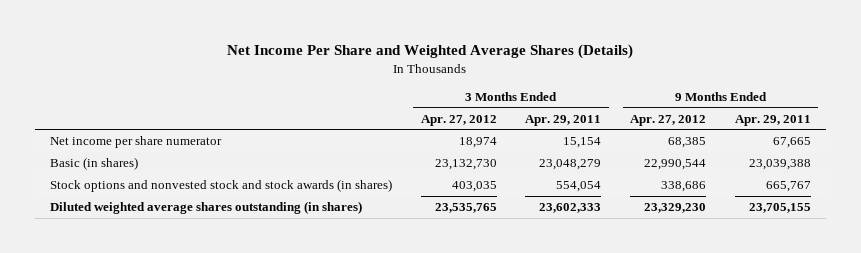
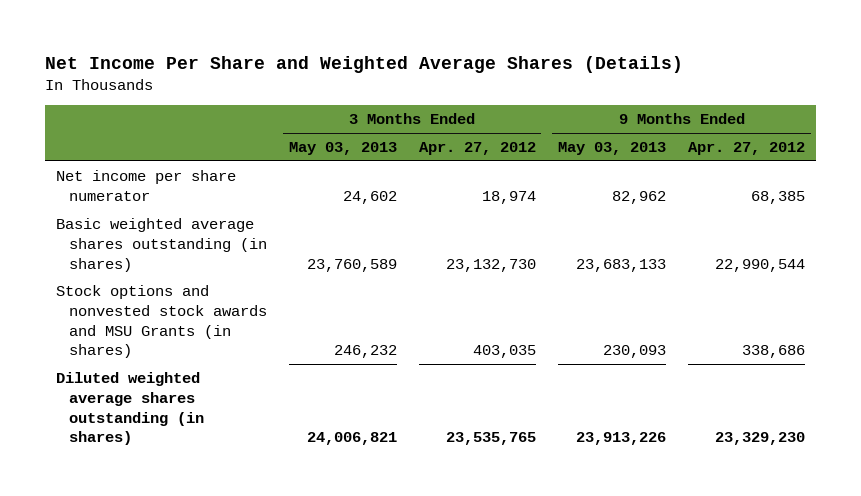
[525,114,602,126] Apr. 29, 2011 -> none
[735,114,812,126] Apr. 29, 2011 -> none
none -> [288,142,397,156] May 03, 2013
none -> [557,142,666,156] May 03, 2013
[49,157,138,171] Basic (in shares) -> [55,218,267,272] Basic weighted average shares outstanding (in shares)
[49,179,392,193] Stock options and nonvested stock and stock awards (in shares) -> [55,285,267,359] Stock options and nonvested stock awards and MSU Grants (in shares)

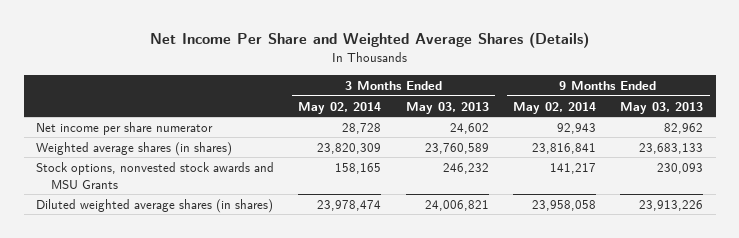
[418,142,536,156] Apr. 27, 2012 -> none
[688,142,806,156] Apr. 27, 2012 -> none
none -> [298,101,382,114] May 02, 2014
none -> [513,101,597,114] May 02, 2014
[55,218,267,272] Basic weighted average shares outstanding (in shares) -> [35,141,232,156] Weighted average shares (in shares)
[55,285,267,359] Stock options and nonvested stock awards and MSU Grants (in shares) -> [35,161,274,189] Stock options, nonvested stock awards and MSU Grants
[55,372,204,446] Diluted weighted average shares outstanding (in shares) -> [35,198,273,213] Diluted weighted average shares (in shares)

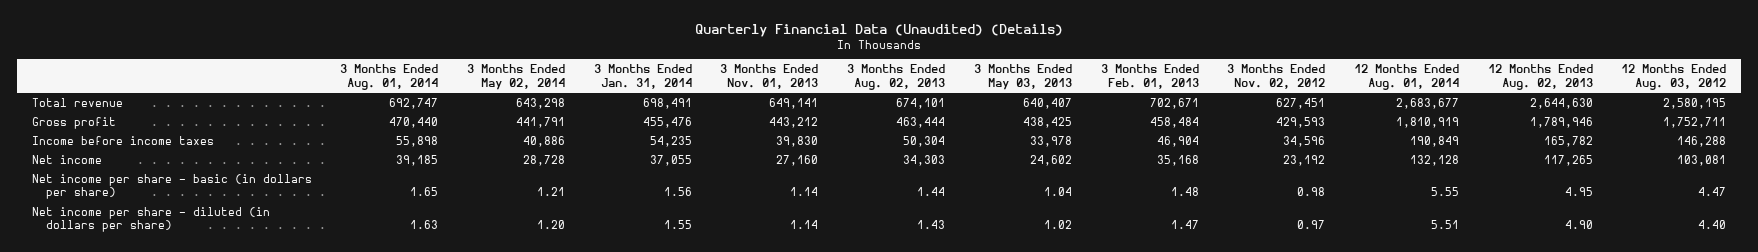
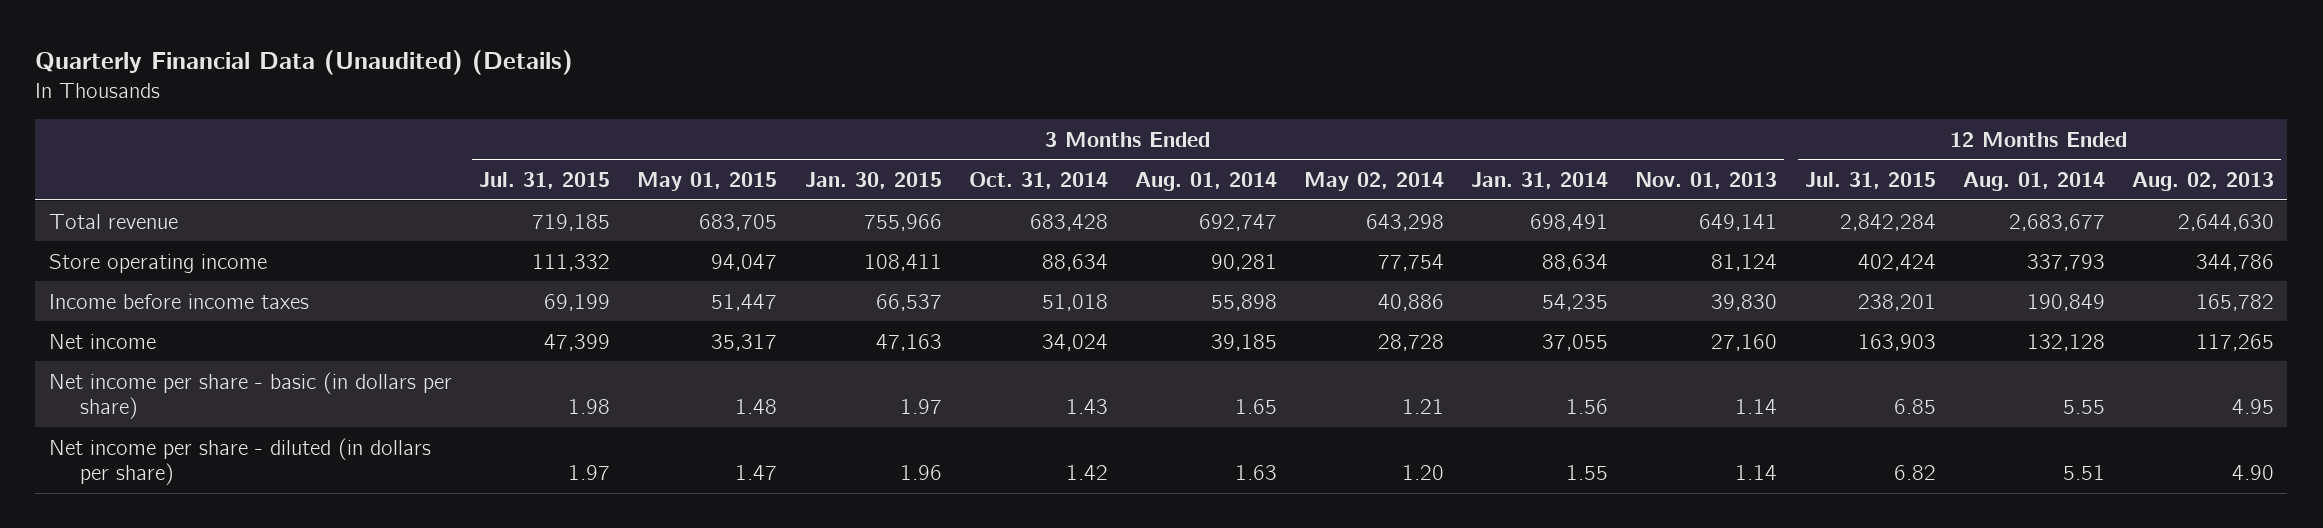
[847,64,946,90] 3 Months Ended Aug. 02, 2013 -> none
[973,64,1072,90] 3 Months Ended May 03, 2013 -> none
[1100,64,1199,89] 3 Months Ended Feb. 01, 2013 -> none
[1227,64,1326,89] 3 Months Ended Nov. 02, 2012 -> none
[1621,64,1727,90] 12 Months Ended Aug. 03, 2012 -> none
none -> [479,172,611,190] Jul. 31, 2015
none -> [637,172,778,192] May 01, 2015
none -> [804,172,942,190] Jan. 30, 2015
none -> [968,172,1108,190] Oct. 31, 2014
none -> [1804,172,1936,190] Jul. 31, 2015
[31,116,116,129] Gross profit -> none
none -> [49,253,268,273] Store operating income

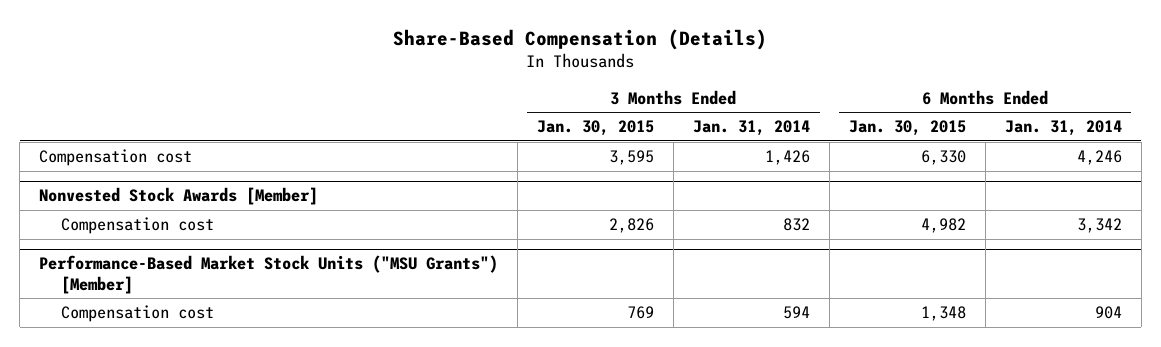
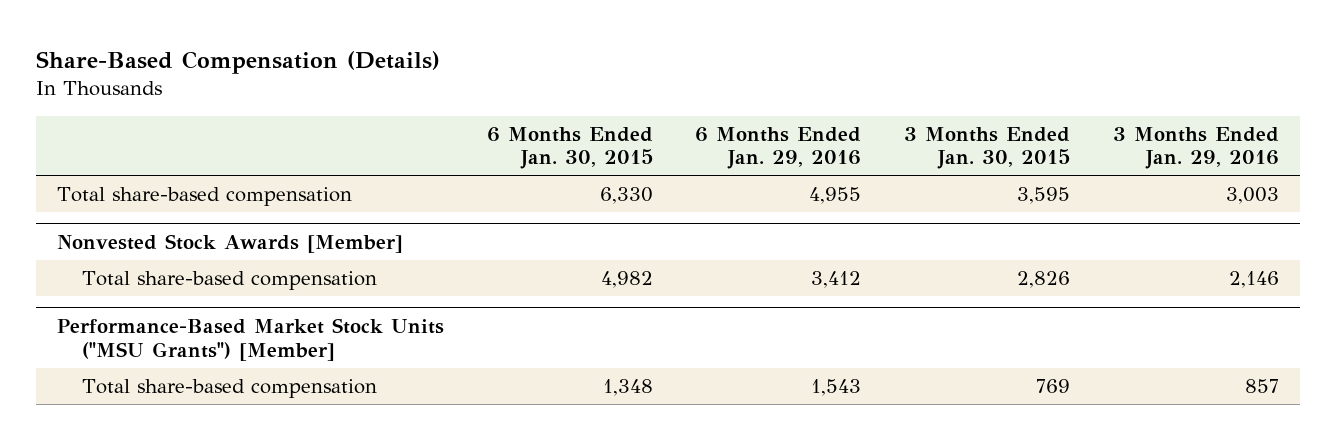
[692,120,810,137] Jan. 31, 2014 -> none
[1004,120,1122,137] Jan. 31, 2014 -> none
none -> [695,126,862,170] 6 Months Ended Jan. 29, 2016
none -> [1112,126,1279,170] 3 Months Ended Jan. 29, 2016
[39,149,193,167] Compensation cost -> [57,186,353,206] Total share-based compensation
[60,217,214,235] Compensation cost -> [82,270,378,290] Total share-based compensation
[60,305,214,323] Compensation cost -> [82,378,378,398] Total share-based compensation

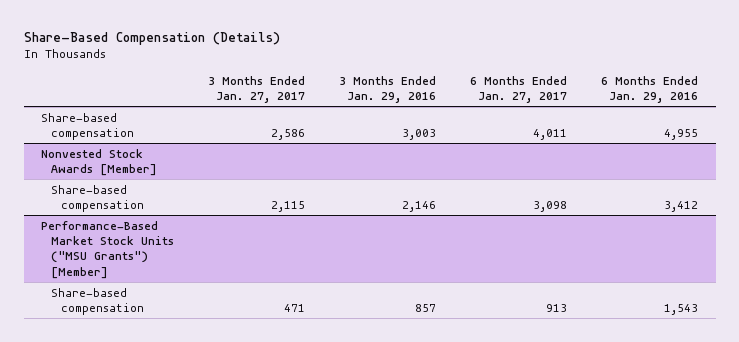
[486,126,653,170] 6 Months Ended Jan. 30, 2015 -> none
[904,126,1071,170] 3 Months Ended Jan. 30, 2015 -> none
none -> [207,75,305,104] 3 Months Ended Jan. 27, 2017
none -> [470,75,568,104] 6 Months Ended Jan. 27, 2017
[57,186,353,206] Total share-based compensation -> [40,112,134,140] Share-based compensation
[82,270,378,290] Total share-based compensation -> [50,184,144,212] Share-based compensation
[82,378,378,398] Total share-based compensation -> [50,287,144,315] Share-based compensation

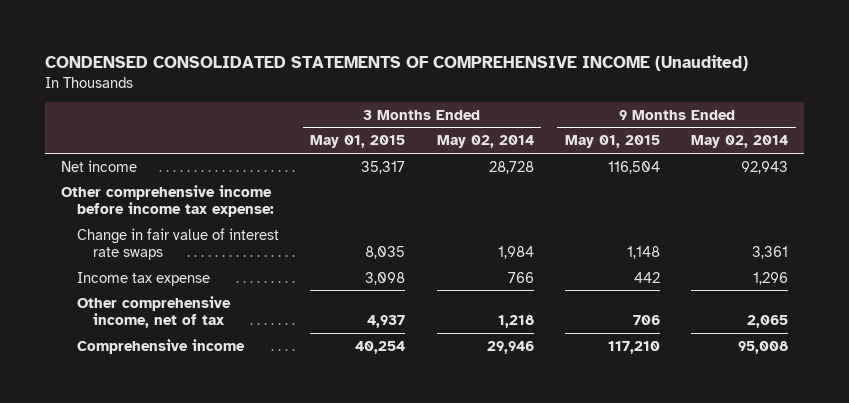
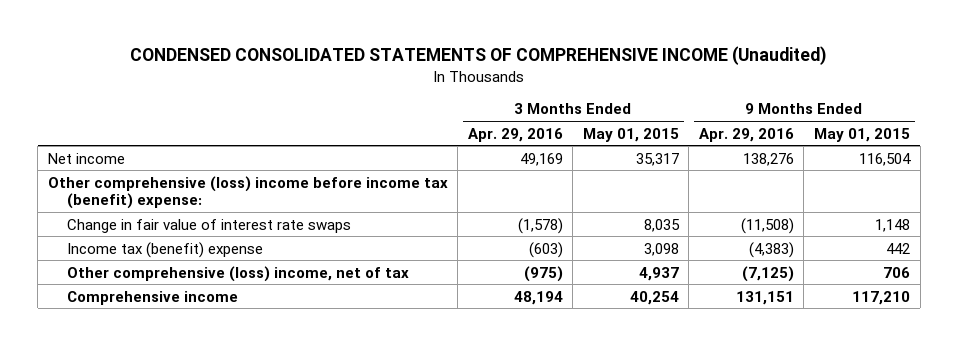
[436,135,534,149] May 02, 2014 -> none
[691,135,789,149] May 02, 2014 -> none
none -> [467,127,563,142] Apr. 29, 2016
none -> [698,127,794,142] Apr. 29, 2016
[60,184,275,218] Other comprehensive income before income tax expense: -> [47,175,448,210] Other comprehensive (loss) income before income tax (benefit) expense:
[77,271,211,286] Income tax expense -> [66,241,263,258] Income tax (benefit) expense
[77,295,232,329] Other comprehensive income, net of tax -> [66,265,409,282] Other comprehensive (loss) income, net of tax

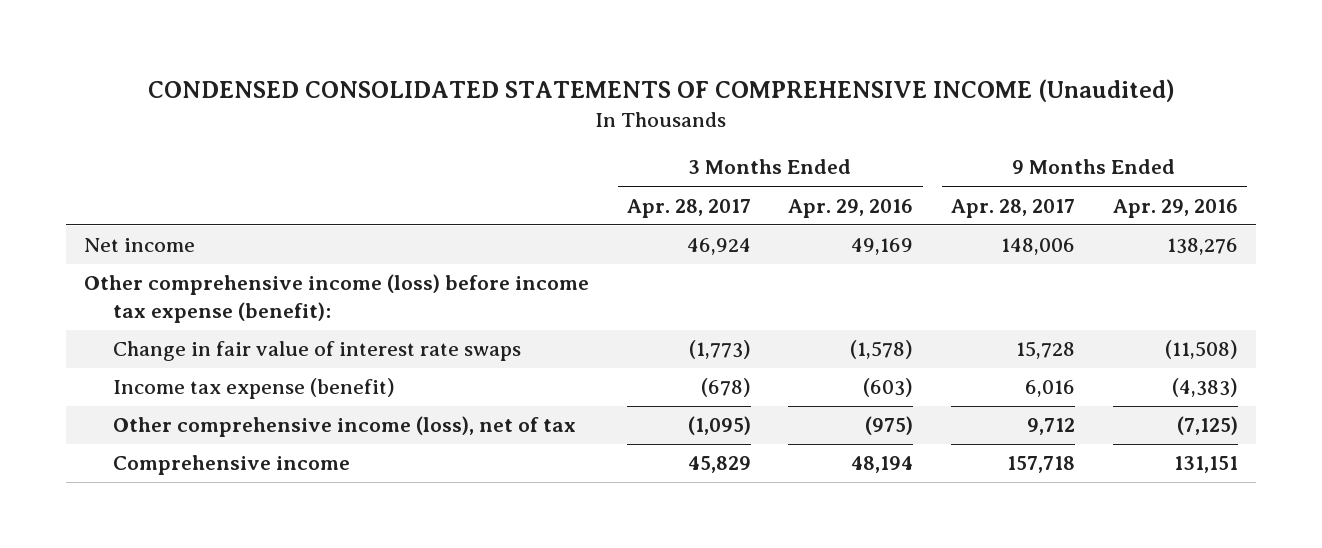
[582,127,679,142] May 01, 2015 -> none
[814,127,911,142] May 01, 2015 -> none
none -> [626,198,751,218] Apr. 28, 2017
none -> [951,198,1076,218] Apr. 28, 2017
[47,175,448,210] Other comprehensive (loss) income before income tax (benefit) expense: -> [84,274,590,323] Other comprehensive income (loss) before income tax expense (benefit):
[66,241,263,258] Income tax (benefit) expense -> [112,378,395,400] Income tax expense (benefit)
[66,265,409,282] Other comprehensive (loss) income, net of tax -> [112,416,576,438] Other comprehensive income (loss), net of tax

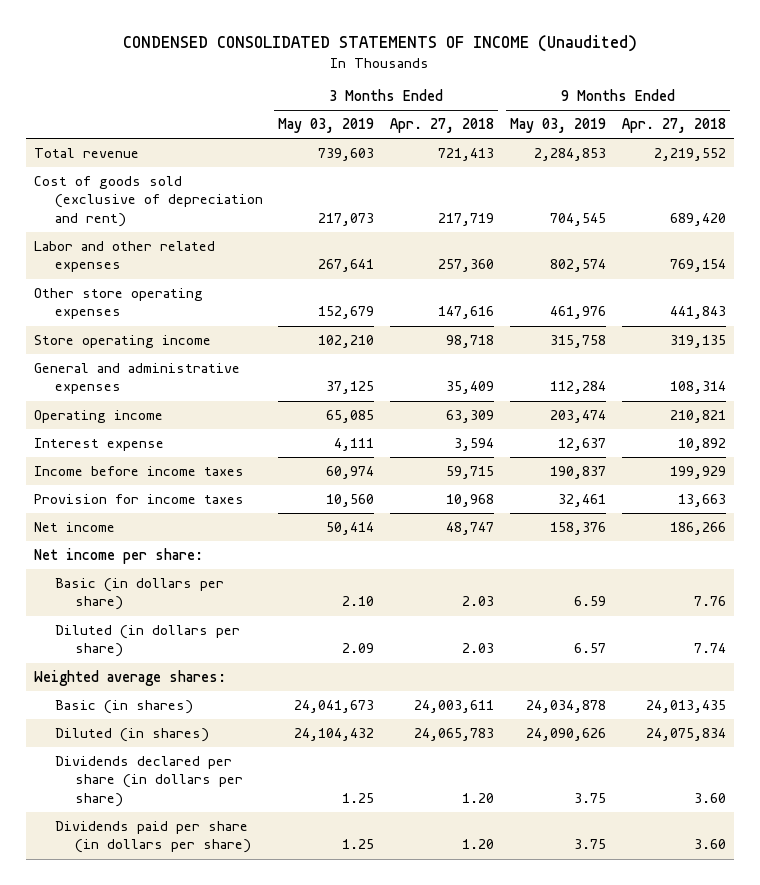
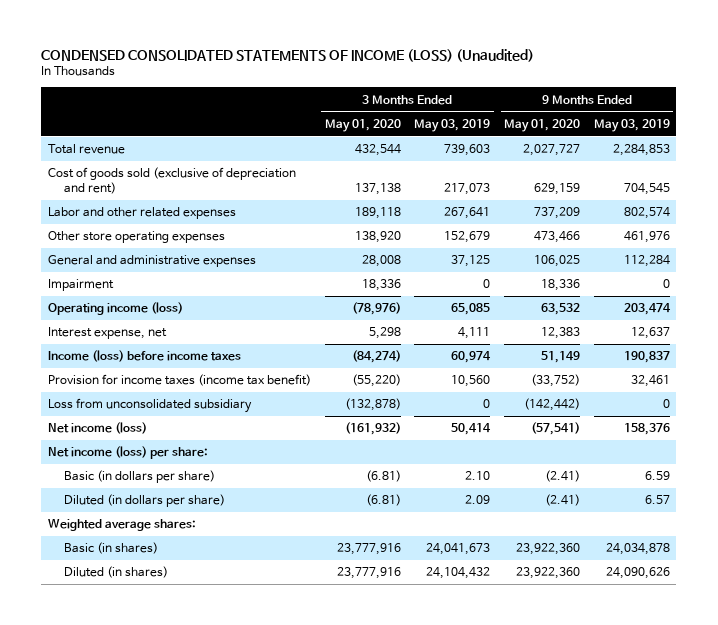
[123,35,638,53] CONDENSED CONSOLIDATED STATEMENTS OF INCOME (Unaudited) -> [41,48,535,62] CONDENSED CONSOLIDATED STATEMENTS OF INCOME (LOSS) (Unaudited)
[390,118,495,134] Apr. 27, 2018 -> none
[622,118,727,134] Apr. 27, 2018 -> none
none -> [324,118,401,132] May 01, 2020
none -> [503,118,580,132] May 01, 2020
[34,334,212,348] Store operating income -> none
none -> [48,279,115,292] Impairment
[34,409,164,423] Operating income -> [48,302,184,316] Operating income (loss)
[34,437,165,451] Interest expense -> [48,327,168,340] Interest expense, net
[34,465,245,476] Income before income taxes -> [48,350,242,363] Income (loss) before income taxes
[34,493,245,504] Provision for income taxes -> [48,374,312,387] Provision for income taxes (income tax benefit)
none -> [48,398,253,414] Loss from unconsolidated subsidiary
[34,521,116,532] Net income -> [48,422,148,435] Net income (loss)
[34,547,204,564] Net income per share: -> [48,446,209,460] Net income (loss) per share:
[54,755,243,807] Dividends declared per share (in dollars per share) -> none
[54,820,251,854] Dividends paid per share (in dollars per share) -> none

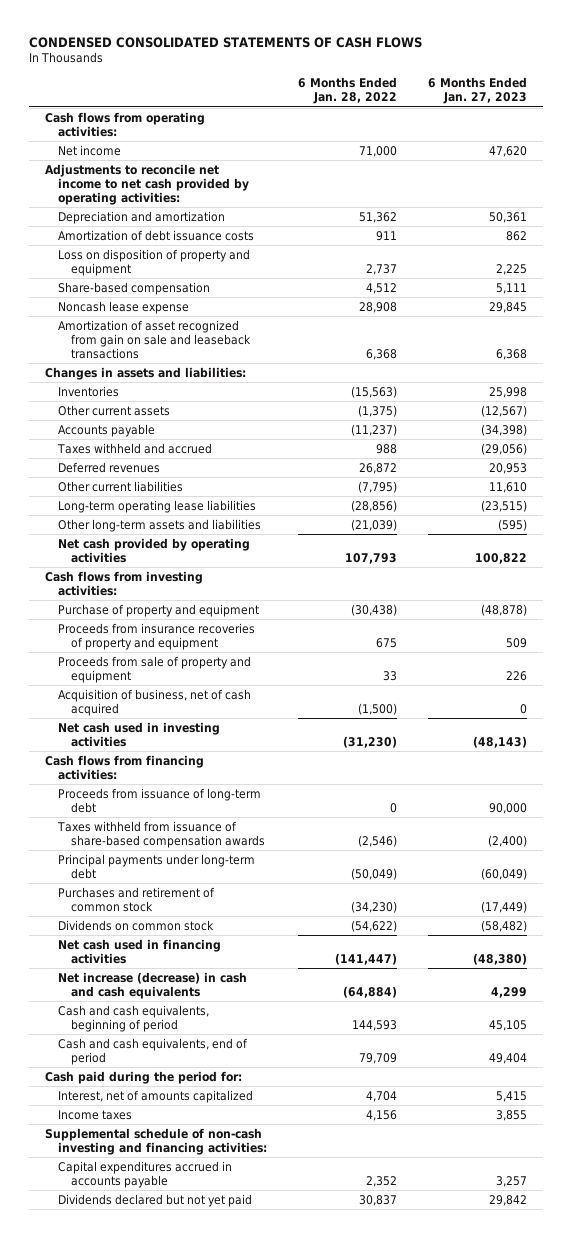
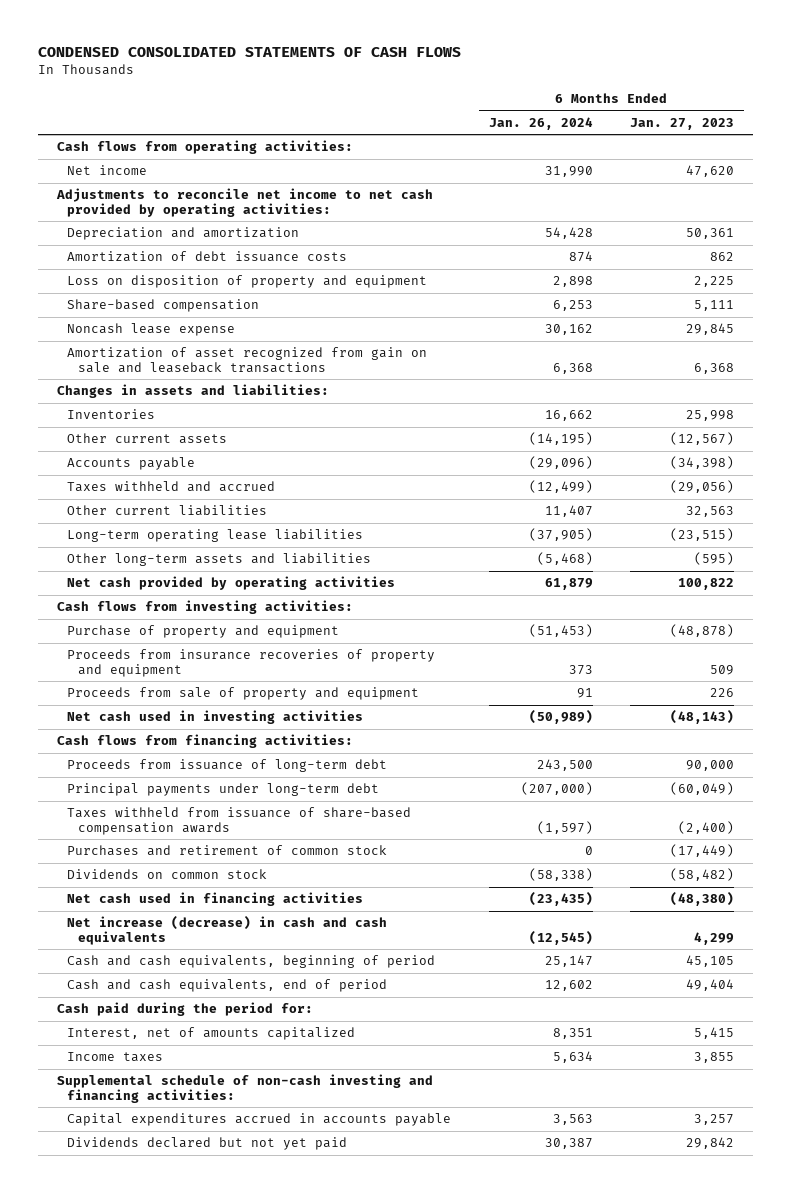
[297,77,397,105] 6 Months Ended Jan. 28, 2022 -> none
none -> [488,116,593,130] Jan. 26, 2024
[57,461,160,473] Deferred revenues -> none
[488,481,527,493] 11,610 -> [686,506,735,518] 32,563
[57,688,251,716] Acquisition of business, net of cash acquired -> none
[56,820,265,848] Taxes withheld from issuance of share-based compensation awards -> [67,807,412,835] Taxes withheld from issuance of share-based compensation awards

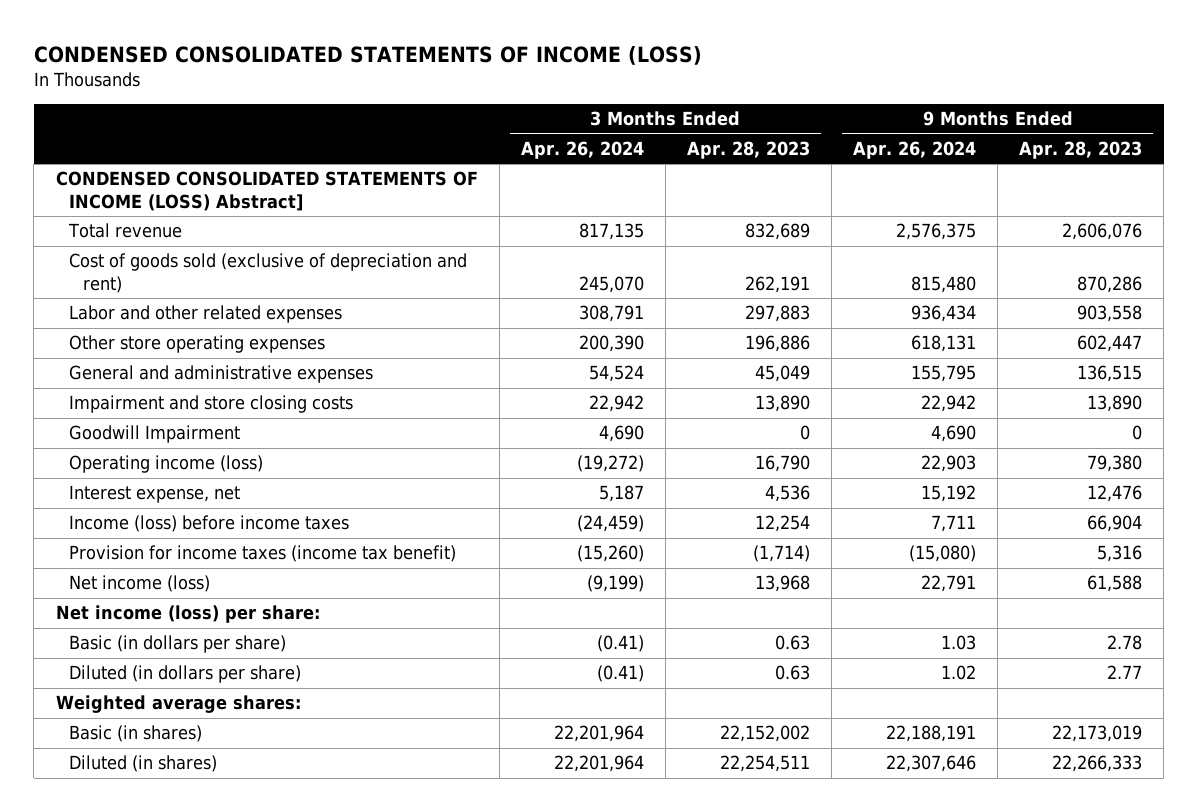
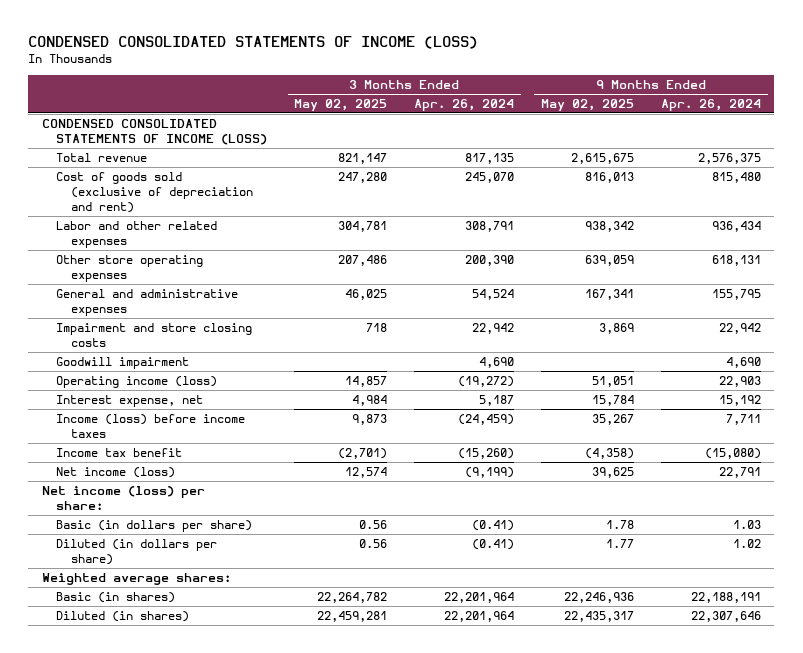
[686,140,810,159] Apr. 28, 2023 -> none
[1019,140,1143,159] Apr. 28, 2023 -> none
none -> [294,98,388,111] May 02, 2025
none -> [541,98,635,111] May 02, 2025
[55,171,478,211] CONDENSED CONSOLIDATED STATEMENTS OF INCOME (LOSS) Abstract] -> [41,118,268,145] CONDENSED CONSOLIDATED STATEMENTS OF INCOME (LOSS)
[69,425,241,444] Goodwill Impairment -> [56,356,190,369] Goodwill impairment
[69,545,457,563] Provision for income taxes (income tax benefit) -> [56,447,183,457] Income tax benefit

